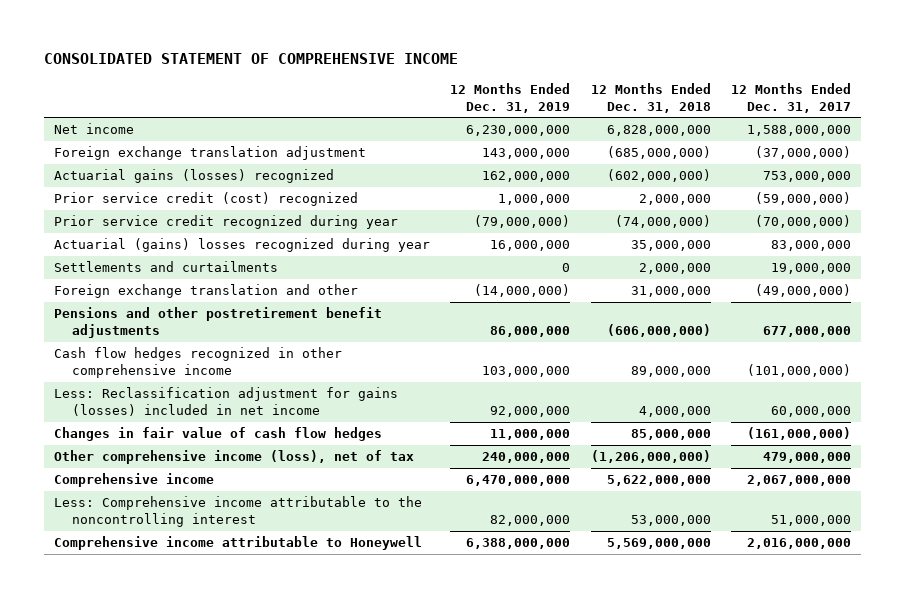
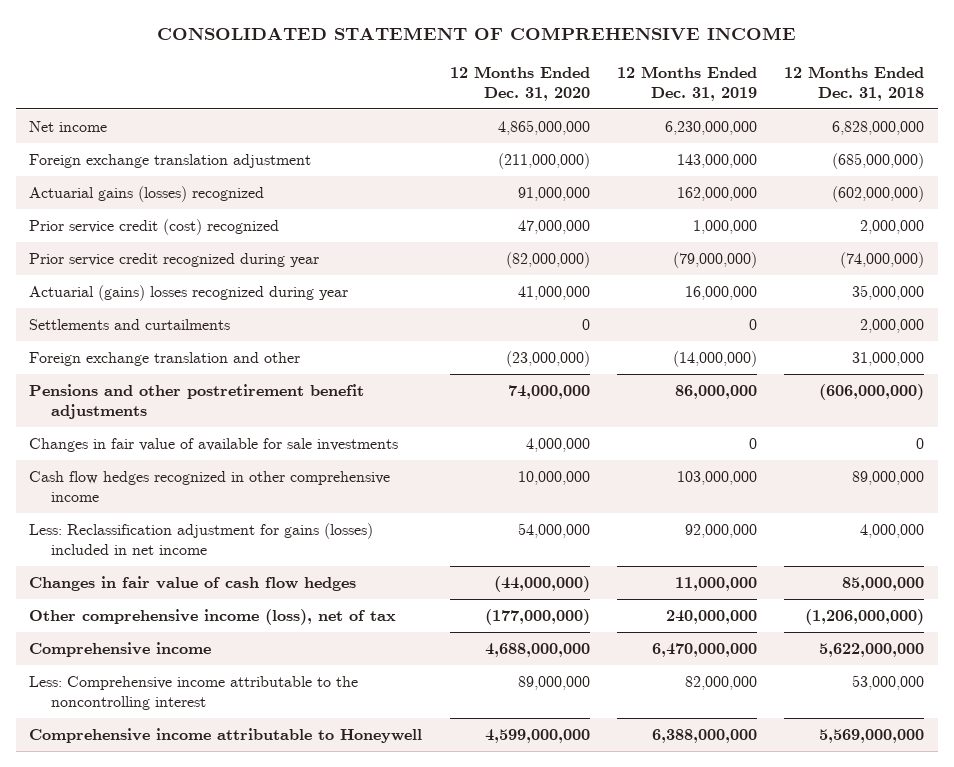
[730,82,851,113] 12 Months Ended Dec. 31, 2017 -> none
none -> [449,65,590,101] 12 Months Ended Dec. 31, 2020
none -> [29,437,399,452] Changes in fair value of available for sale investments

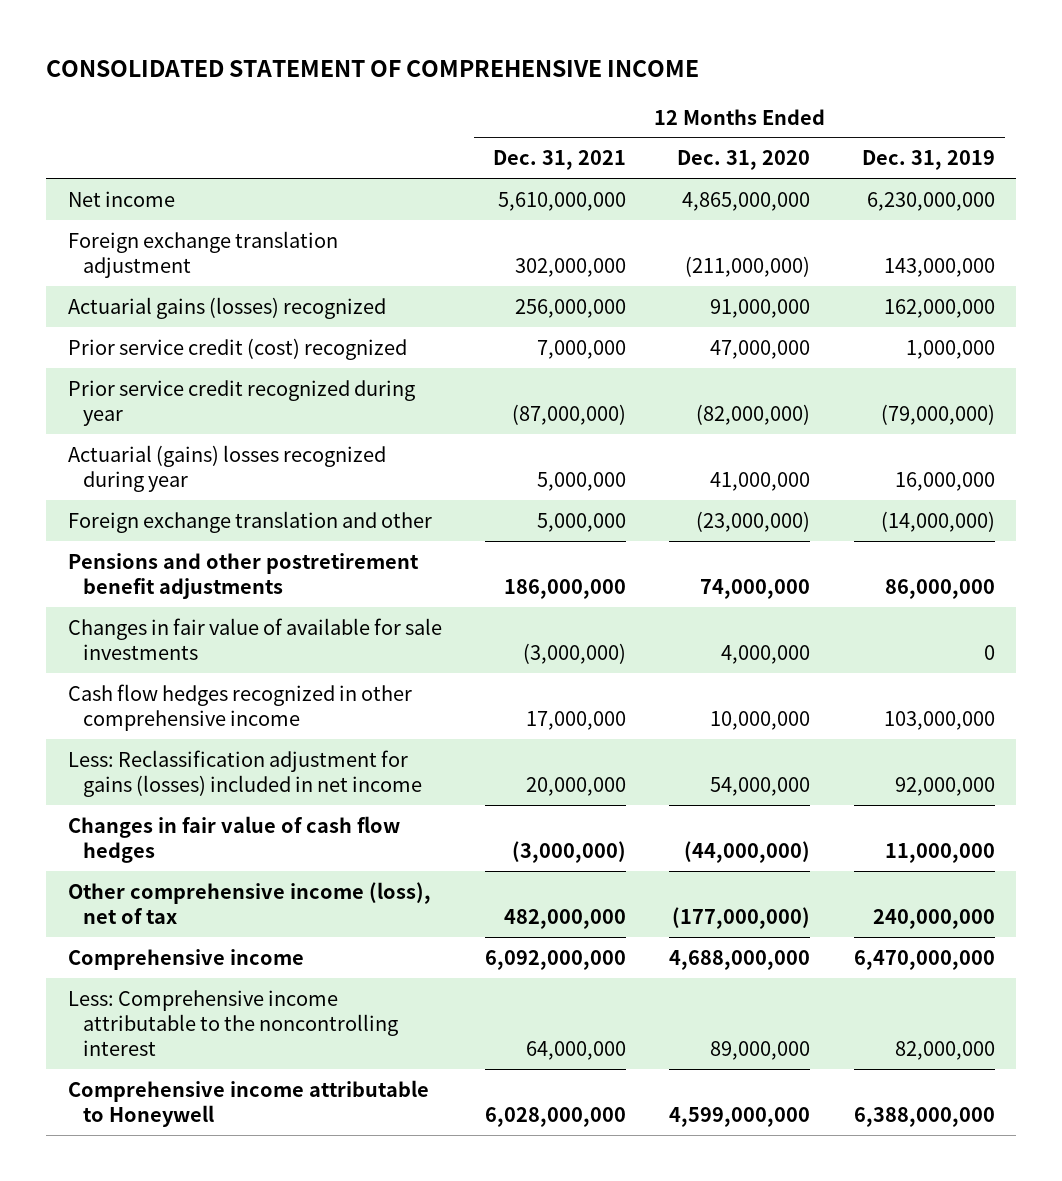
[784,65,925,101] 12 Months Ended Dec. 31, 2018 -> none
none -> [492,150,626,171] Dec. 31, 2021
[29,318,231,330] Settlements and curtailments -> none

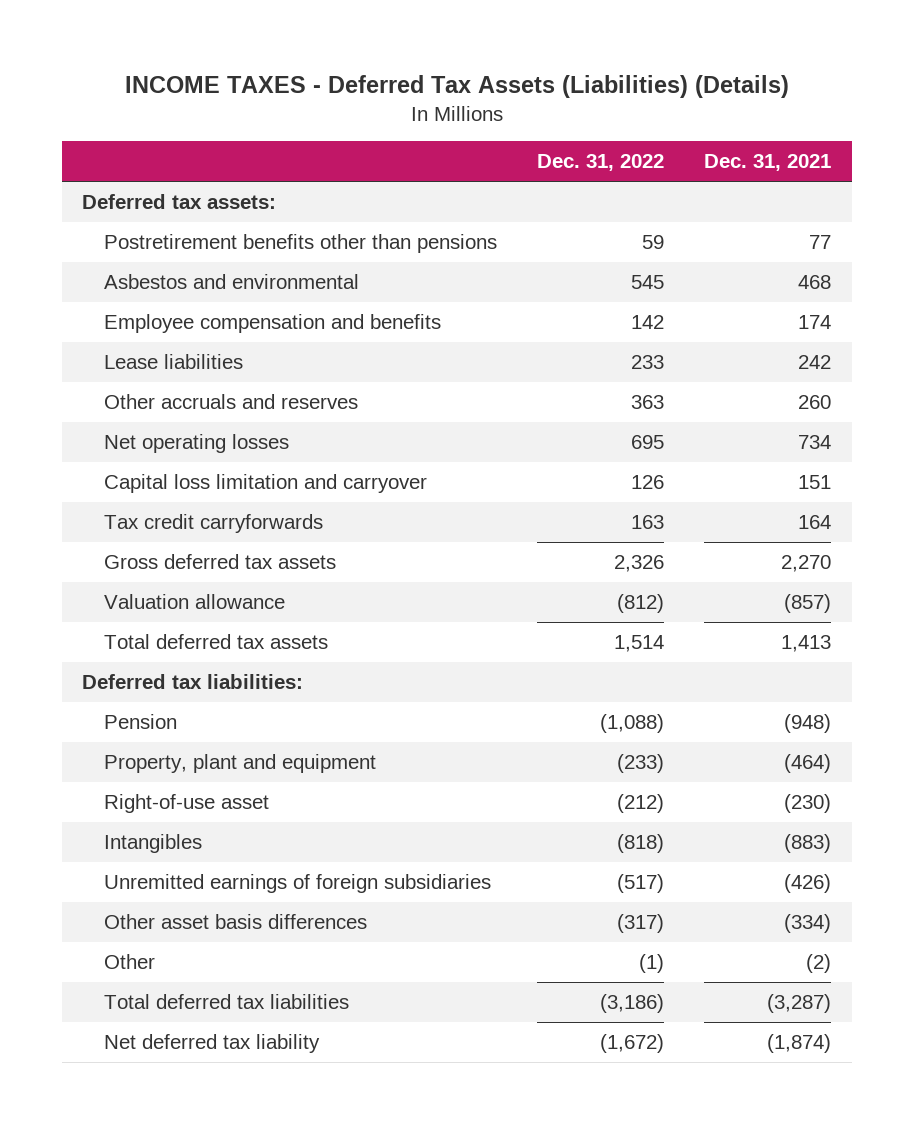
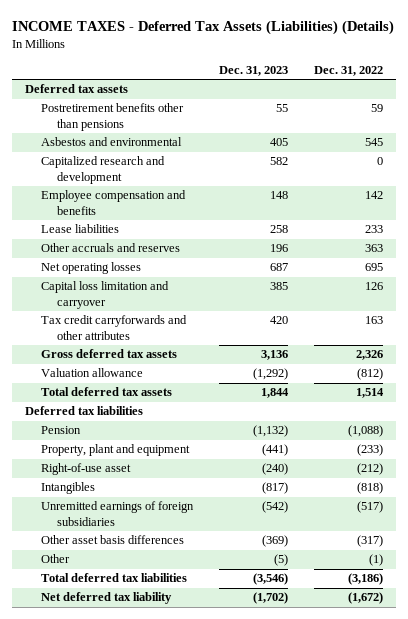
[704,154,832,172] Dec. 31, 2021 -> none
none -> [218,65,288,76] Dec. 31, 2023
[82,194,277,210] Deferred tax assets: -> [24,84,128,94] Deferred tax assets
none -> [40,156,165,184] Capitalized research and development
[103,514,323,534] Tax credit carryforwards -> [40,315,187,340] Tax credit carryforwards and other attributes
[82,674,304,690] Deferred tax liabilities: -> [24,406,143,416] Deferred tax liabilities

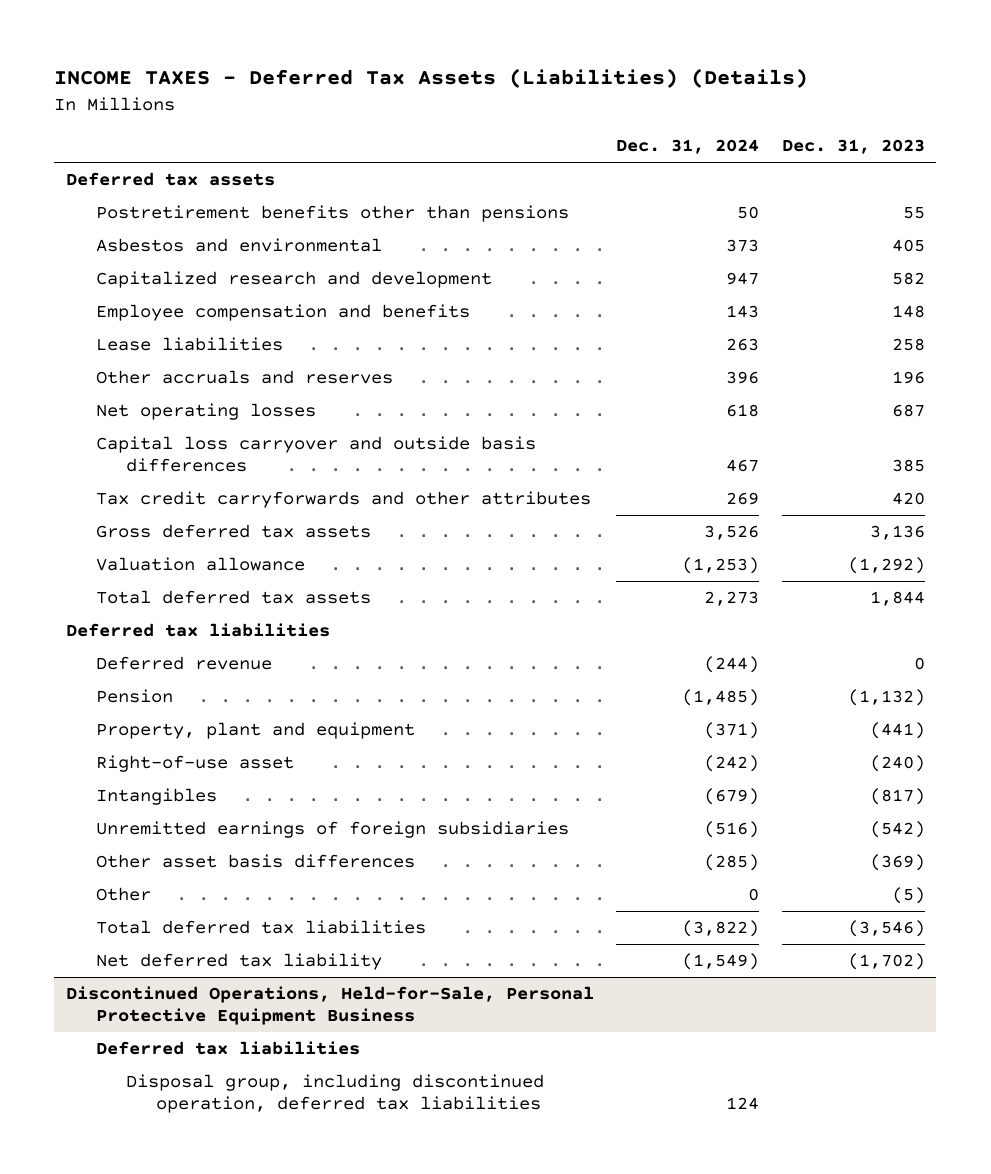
[314,65,384,76] Dec. 31, 2022 -> none
none -> [616,139,760,155] Dec. 31, 2024
[40,281,169,309] Capital loss limitation and carryover -> [95,436,536,473] Capital loss carryover and outside basis differences
none -> [95,656,272,671] Deferred revenue
none -> [65,986,594,1026] Discontinued Operations, Held-for-Sale, Personal Protective Equipment Business
none -> [95,1041,360,1056] Deferred tax liabilities
none -> [125,1074,544,1114] Disposal group, including discontinued operation, deferred tax liabilities

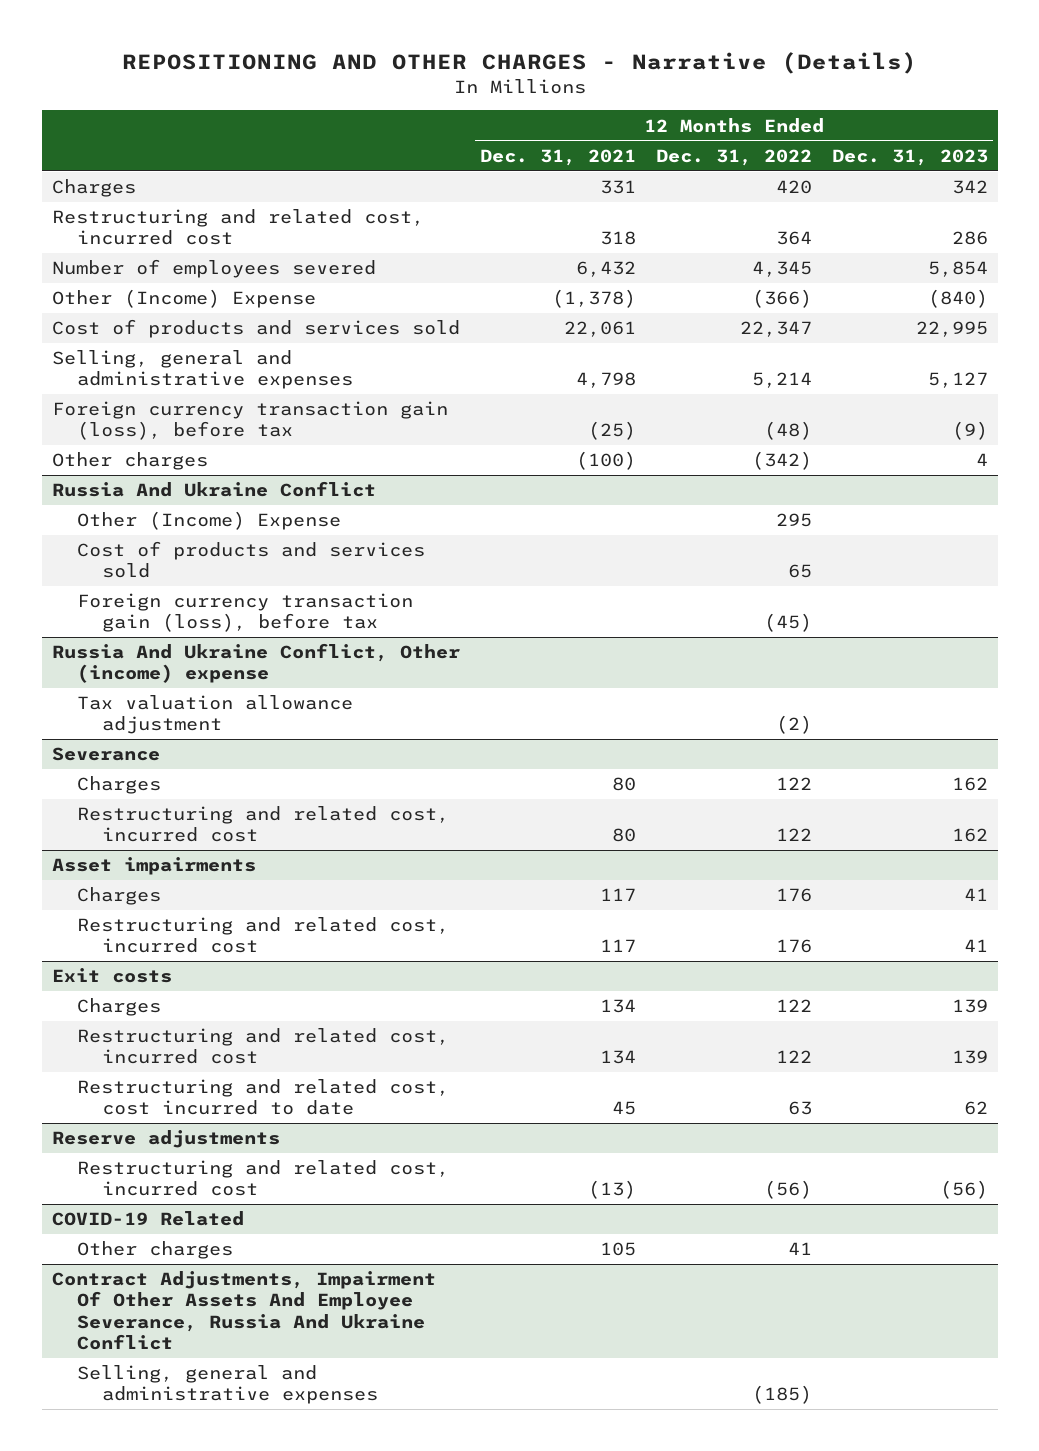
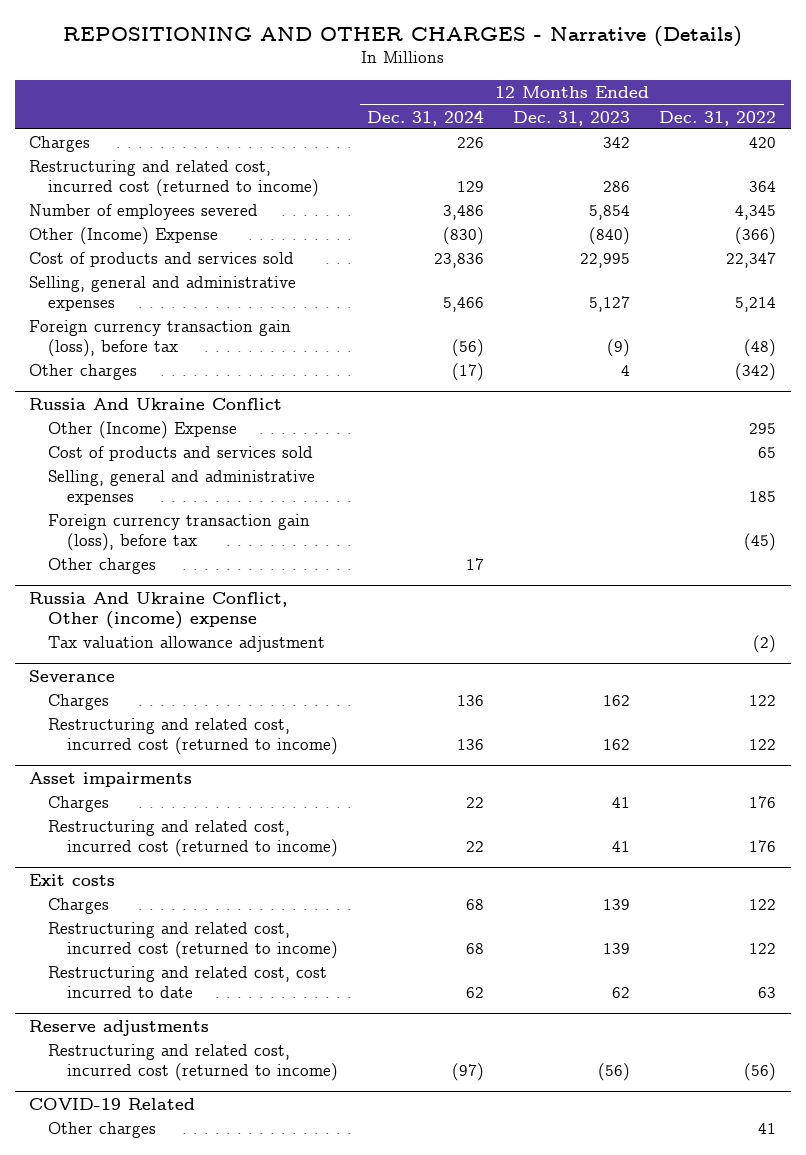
[479,148,636,166] Dec. 31, 2021 -> none
none -> [366,109,484,126] Dec. 31, 2024
[51,209,424,246] Restructuring and related cost, incurred cost -> [29,160,319,197] Restructuring and related cost, incurred cost (returned to income)
none -> [47,470,315,505] Selling, general and administrative expenses
none -> [47,558,156,575] Other charges
[77,806,450,843] Restructuring and related cost, incurred cost -> [47,718,338,755] Restructuring and related cost, incurred cost (returned to income)
[77,917,450,954] Restructuring and related cost, incurred cost -> [47,820,338,857] Restructuring and related cost, incurred cost (returned to income)
[77,1028,450,1065] Restructuring and related cost, incurred cost -> [47,922,338,959] Restructuring and related cost, incurred cost (returned to income)
[77,1160,450,1197] Restructuring and related cost, incurred cost -> [47,1044,338,1081] Restructuring and related cost, incurred cost (returned to income)
[51,1271,436,1350] Contract Adjustments, Impairment Of Other Assets And Employee Severance, Russia And Ukraine Conflict -> none
[77,1365,379,1405] Selling, general and administrative expenses -> none

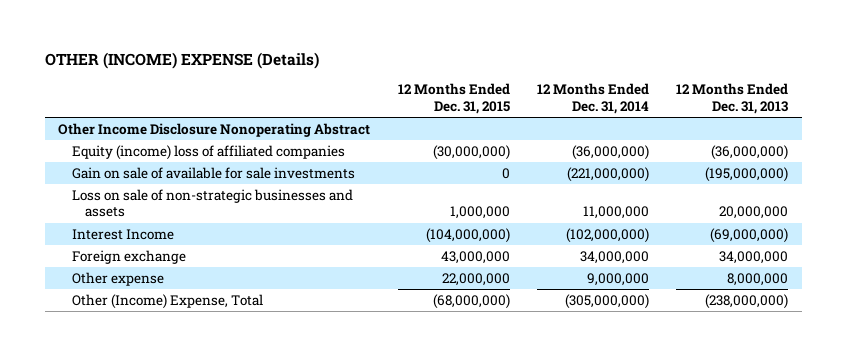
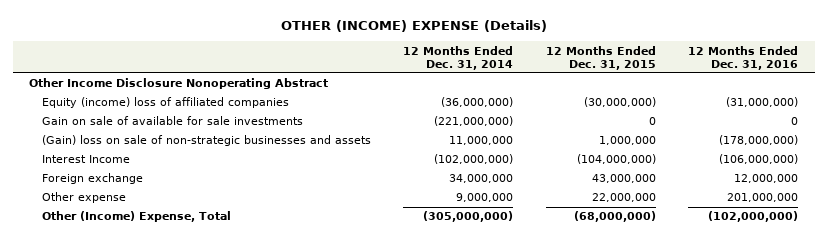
[676,83,789,114] 12 Months Ended Dec. 31, 2013 -> none
none -> [688,45,799,70] 12 Months Ended Dec. 31, 2016
[71,188,353,218] Loss on sale of non-strategic businesses and assets -> [41,135,371,147] (Gain) loss on sale of non-strategic businesses and assets

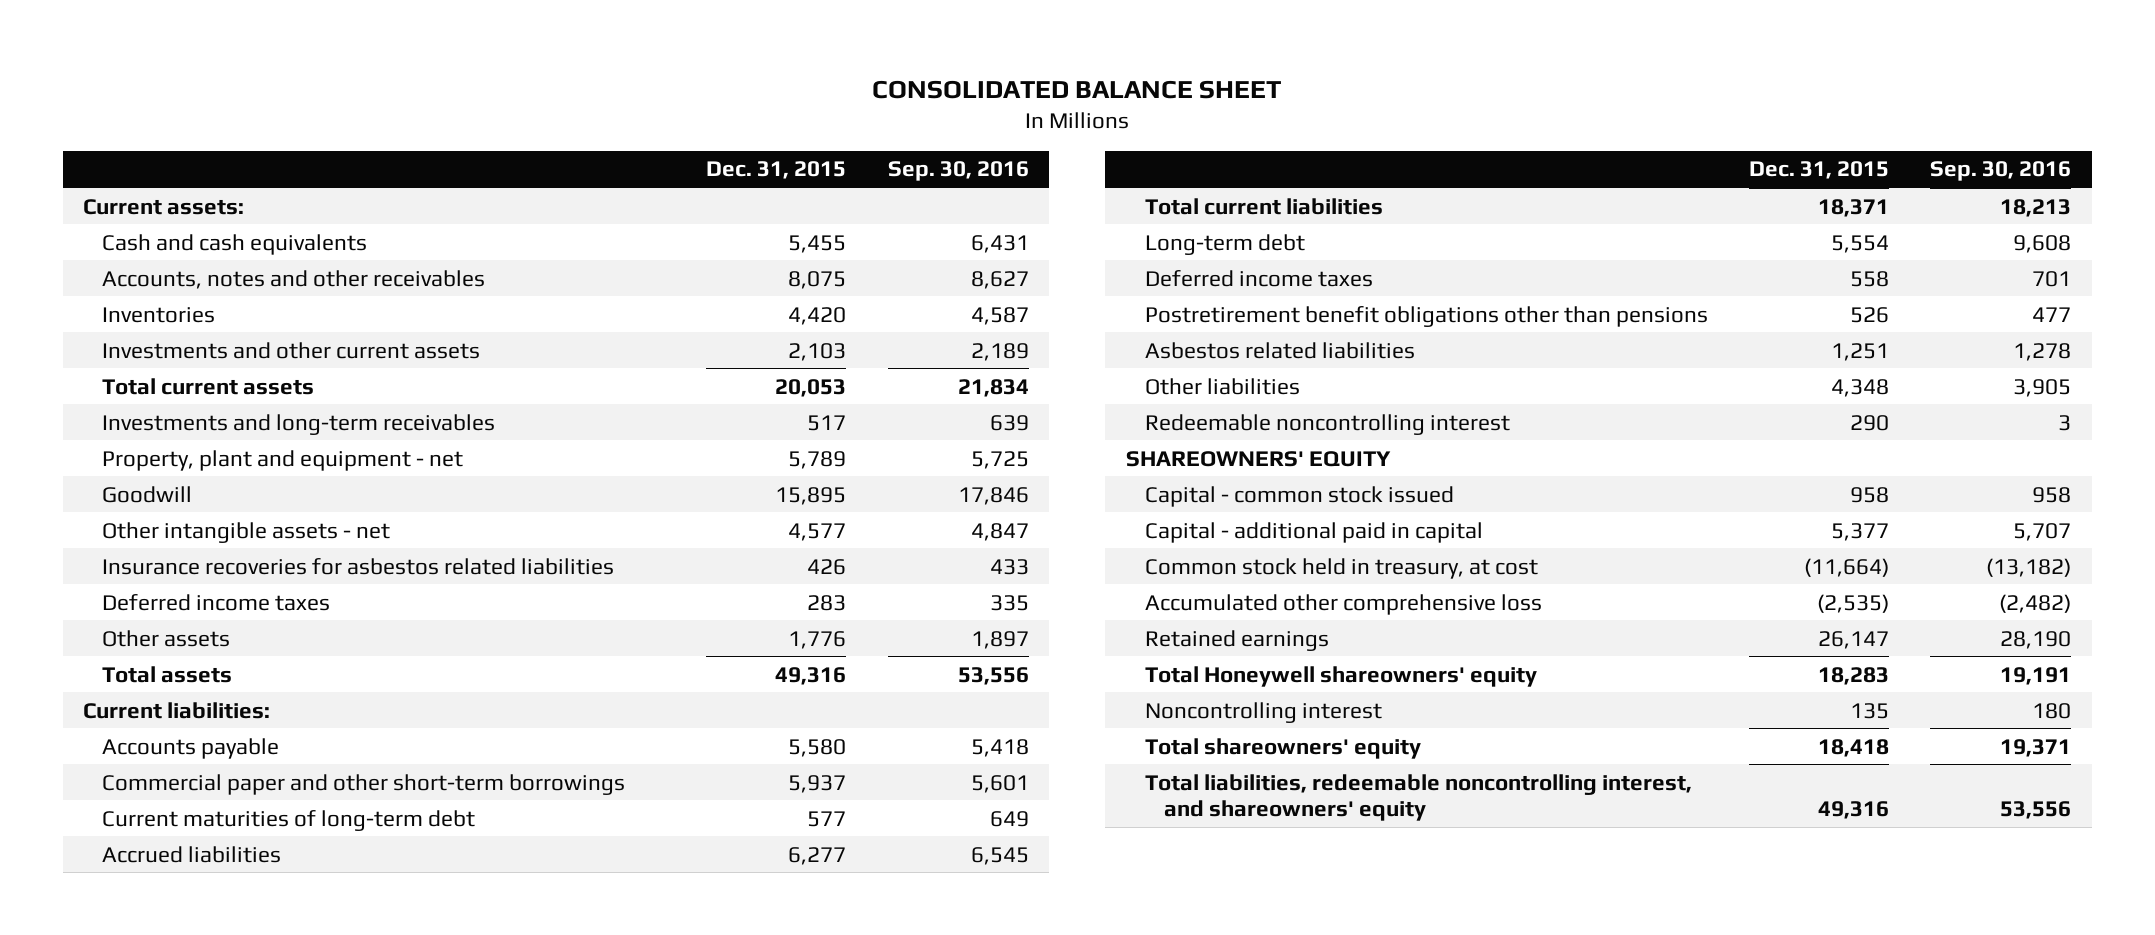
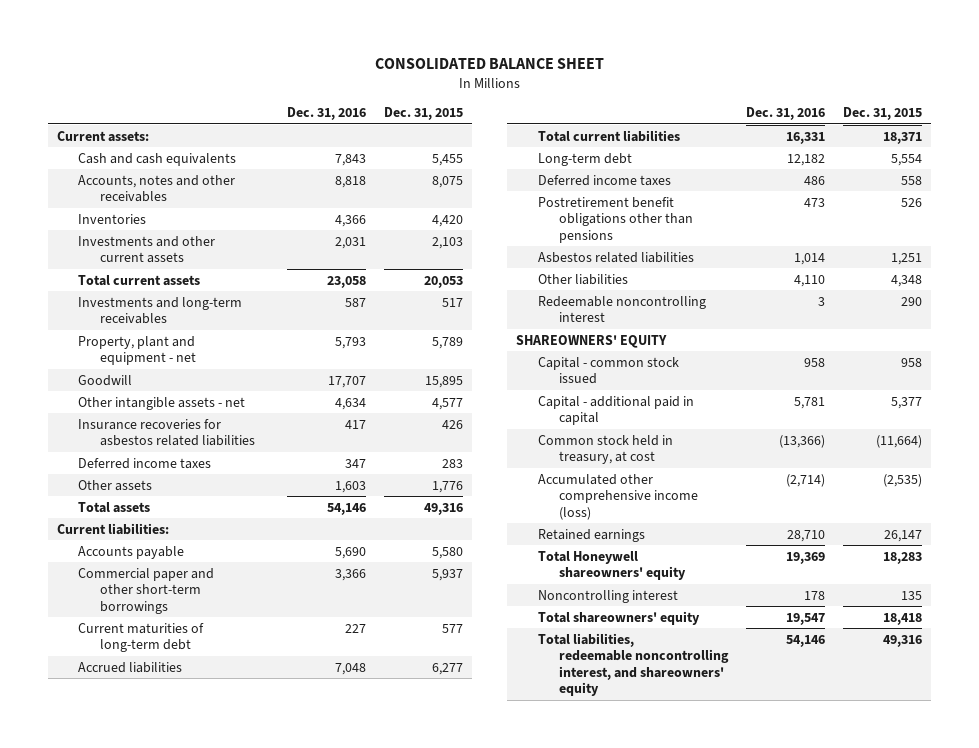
[887,161,1029,182] Sep. 30, 2016 -> none
none -> [287,107,367,121] Dec. 31, 2016
[1145,593,1543,615] Accumulated other comprehensive loss -> [537,473,699,520] Accumulated other comprehensive income (loss)

